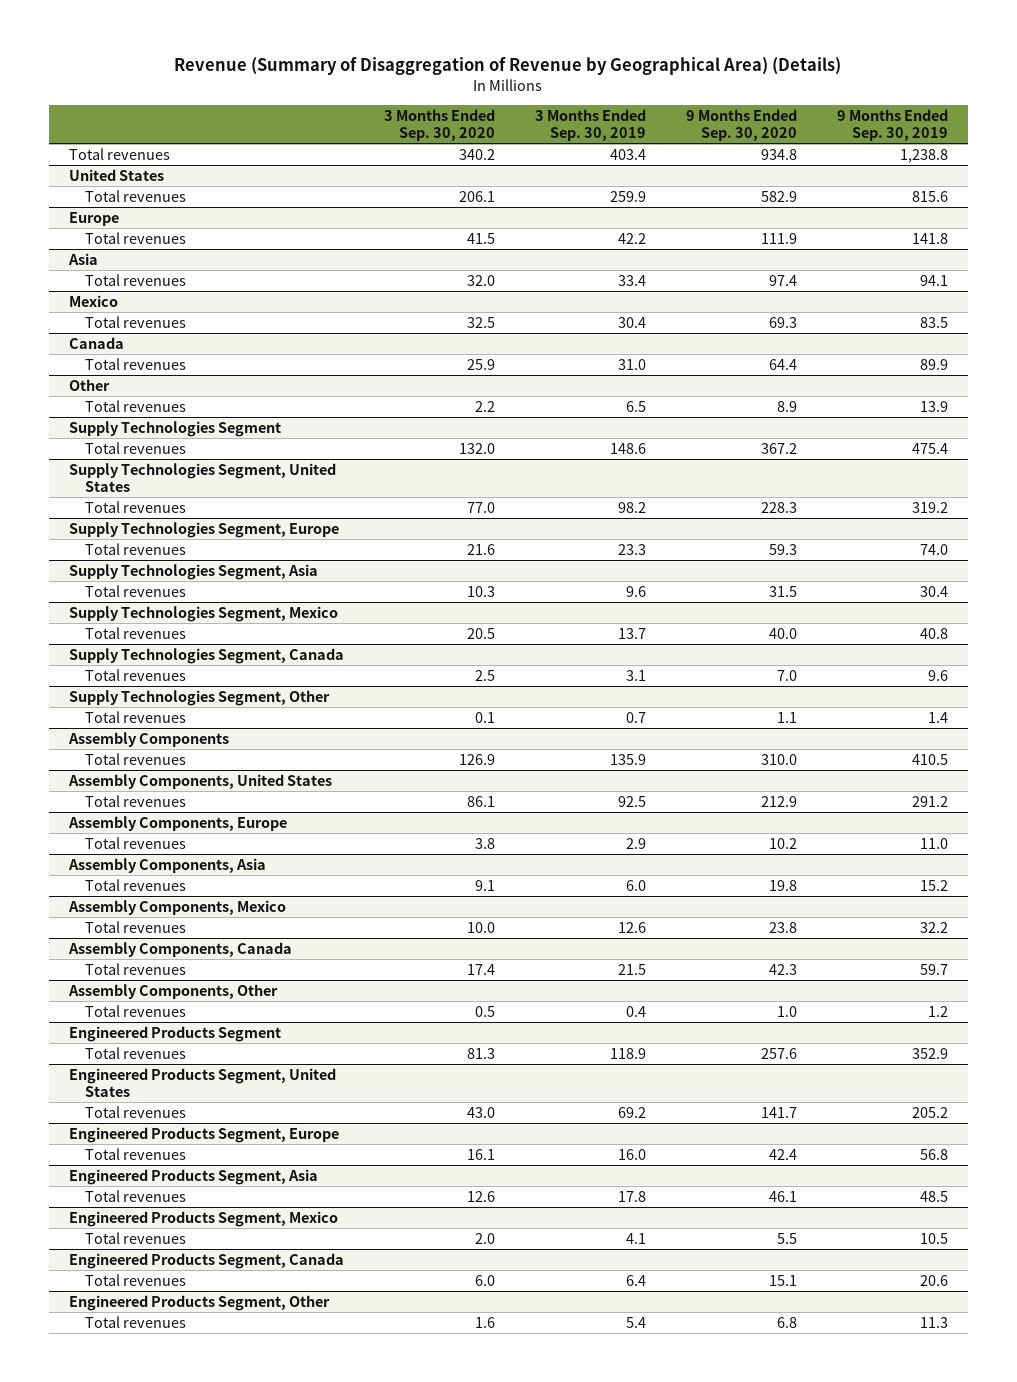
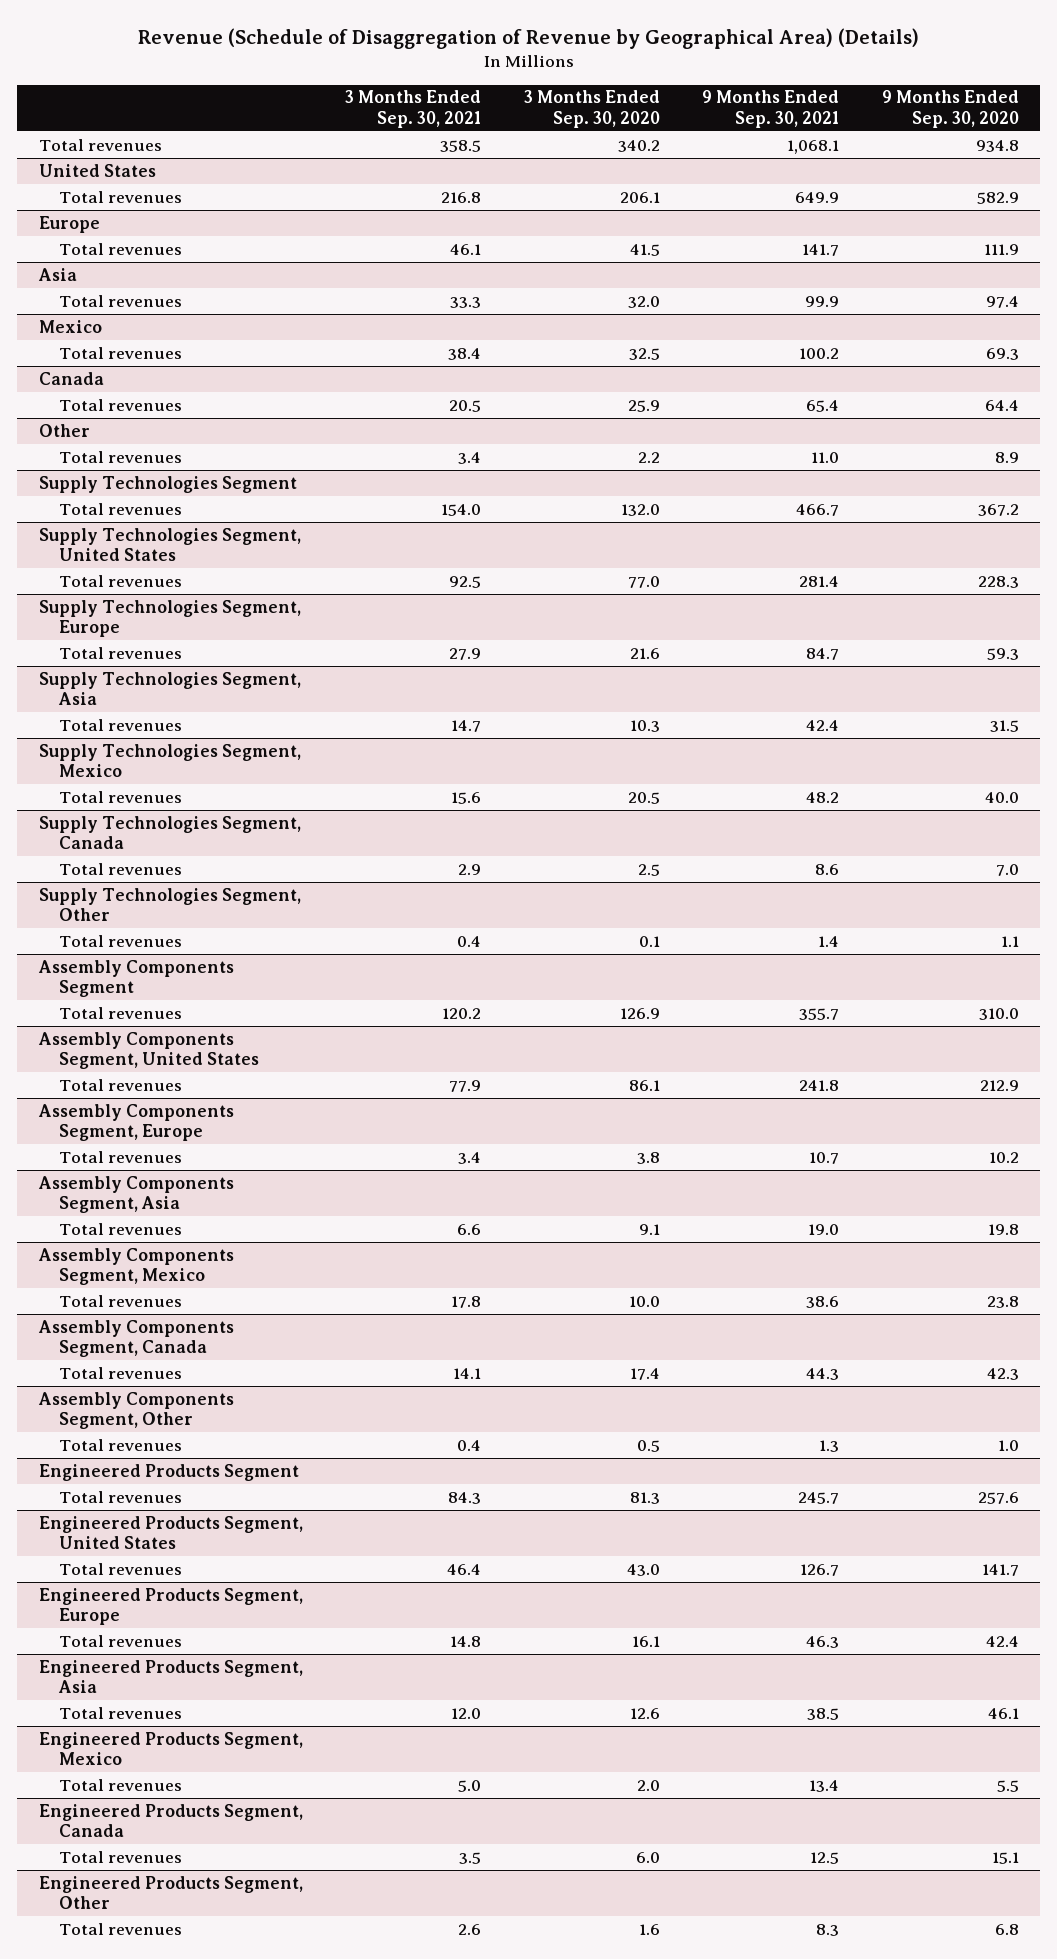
[174,57,842,76] Revenue (Summary of Disaggregation of Revenue by Geographical Area) (Details) -> [137,28,919,50] Revenue (Schedule of Disaggregation of Revenue by Geographical Area) (Details)
[534,109,646,142] 3 Months Ended Sep. 30, 2019 -> none
[837,109,949,142] 9 Months Ended Sep. 30, 2019 -> none
none -> [345,90,482,129] 3 Months Ended Sep. 30, 2021
none -> [702,90,840,129] 9 Months Ended Sep. 30, 2021
[67,731,229,747] Assembly Components -> [37,959,234,998] Assembly Components Segment
[67,773,332,789] Assembly Components, United States -> [37,1031,259,1070] Assembly Components Segment, United States
[67,815,287,831] Assembly Components, Europe -> [37,1103,234,1142] Assembly Components Segment, Europe
[67,857,266,873] Assembly Components, Asia -> [37,1175,234,1214] Assembly Components Segment, Asia
[67,899,286,915] Assembly Components, Mexico -> [37,1247,234,1286] Assembly Components Segment, Mexico
[67,941,292,957] Assembly Components, Canada -> [37,1319,234,1358] Assembly Components Segment, Canada
[67,983,278,999] Assembly Components, Other -> [37,1391,234,1430] Assembly Components Segment, Other

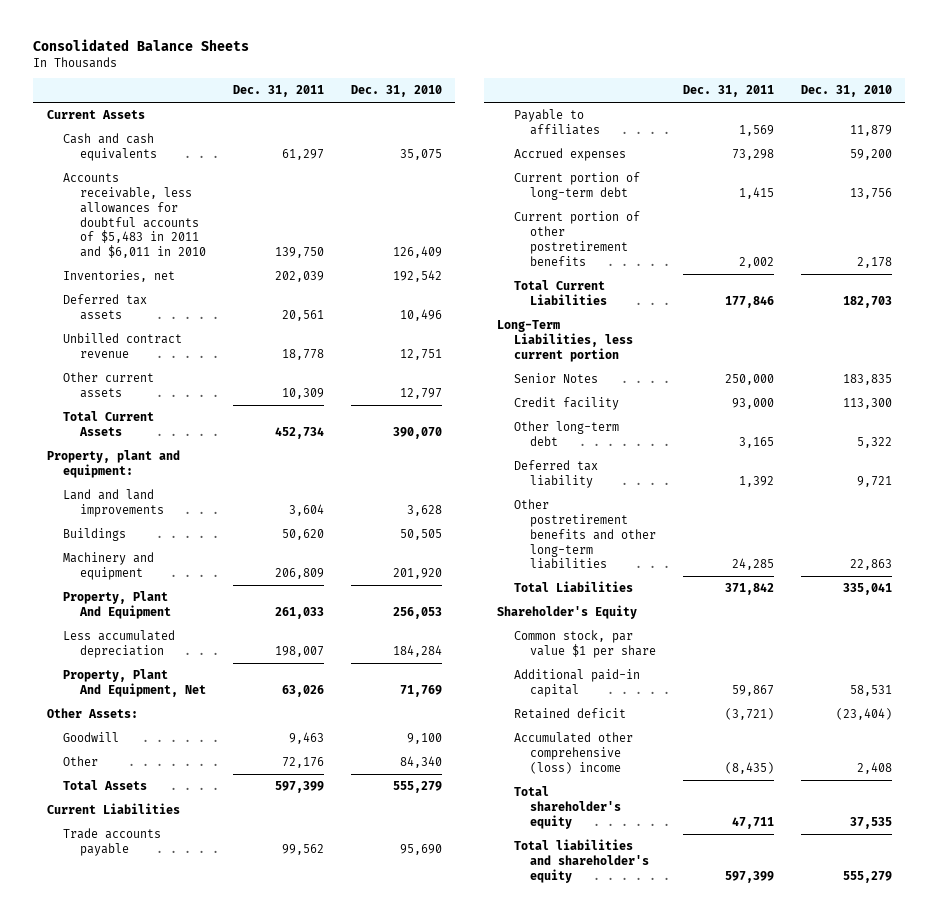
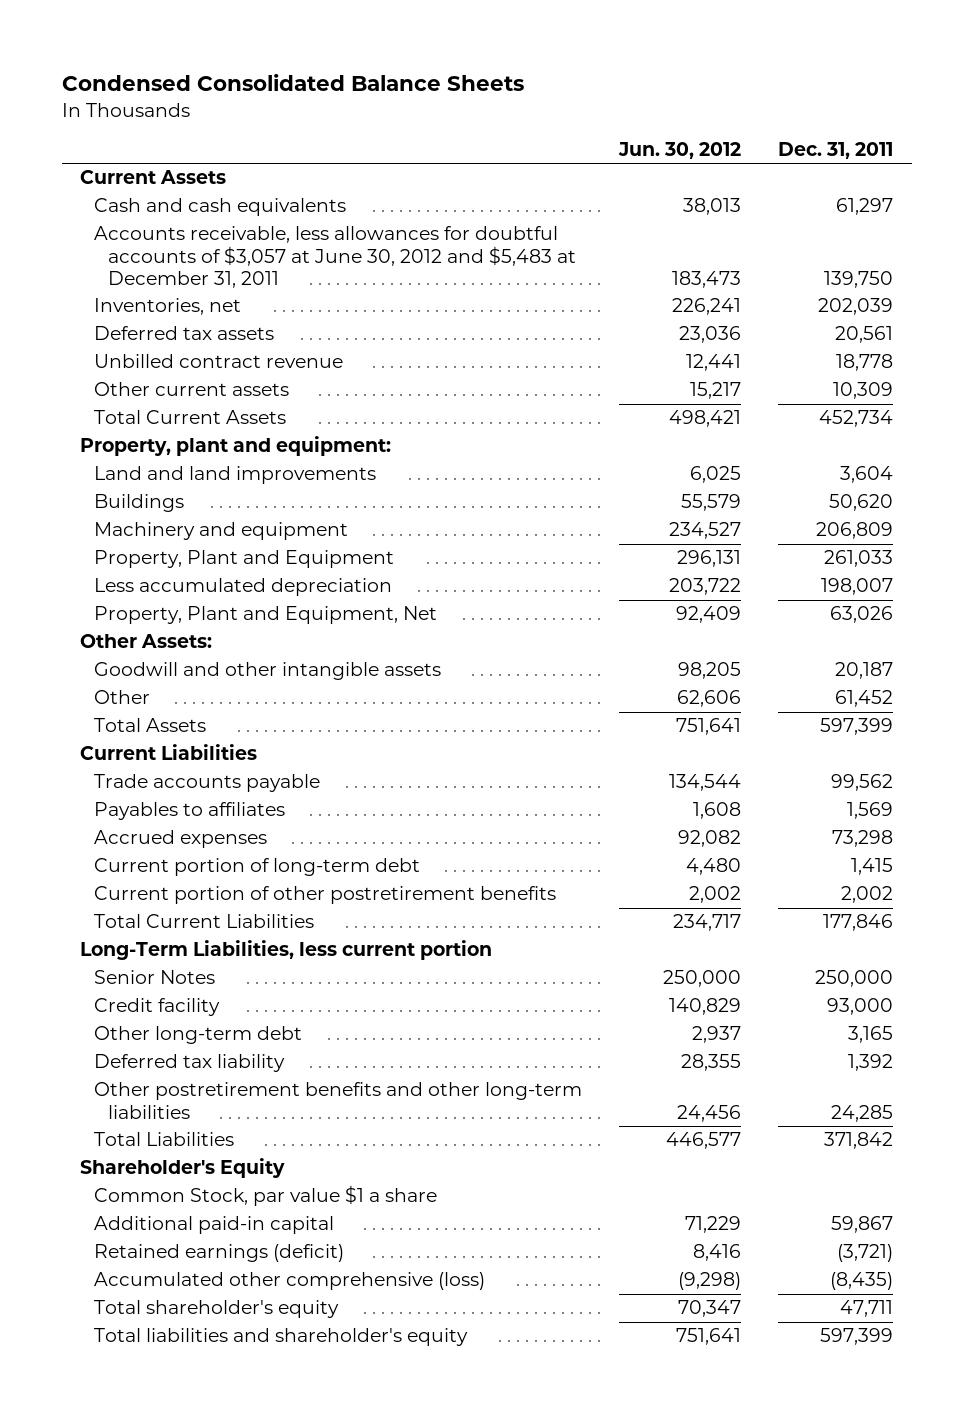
[33,39,250,52] Consolidated Balance Sheets -> [61,74,524,92] Condensed Consolidated Balance Sheets
[350,85,442,98] Dec. 31, 2010 -> none
none -> [618,142,742,160] Jun. 30, 2012
[63,173,207,259] Accounts receivable, less allowances for doubtful accounts of $5,483 in 2011 and $6,011 in 2010 -> [94,226,576,289] Accounts receivable, less allowances for doubtful accounts of $3,057 at June 30, 2012 and $5,483 at December 31, 2011
[63,591,172,619] Property, Plant And Equipment -> [94,550,395,569] Property, Plant and Equipment
[63,669,207,697] Property, Plant And Equipment, Net -> [94,606,438,625] Property, Plant and Equipment, Net
[63,732,120,743] Goodwill -> [94,662,442,681] Goodwill and other intangible assets
[288,732,324,745] 9,463 -> [835,662,894,680] 20,187
[281,757,324,769] 72,176 -> [835,690,894,708] 61,452
[513,109,601,135] Payable to affiliates -> [94,802,286,821] Payables to affiliates
[513,630,657,658] Common stock, par value $1 per share -> [94,1185,438,1207] Common Stock, par value $1 a share
[513,708,626,720] Retained deficit -> [94,1244,345,1263] Retained earnings (deficit)
[513,732,633,774] Accumulated other comprehensive (loss) income -> [94,1272,486,1291] Accumulated other comprehensive (loss)

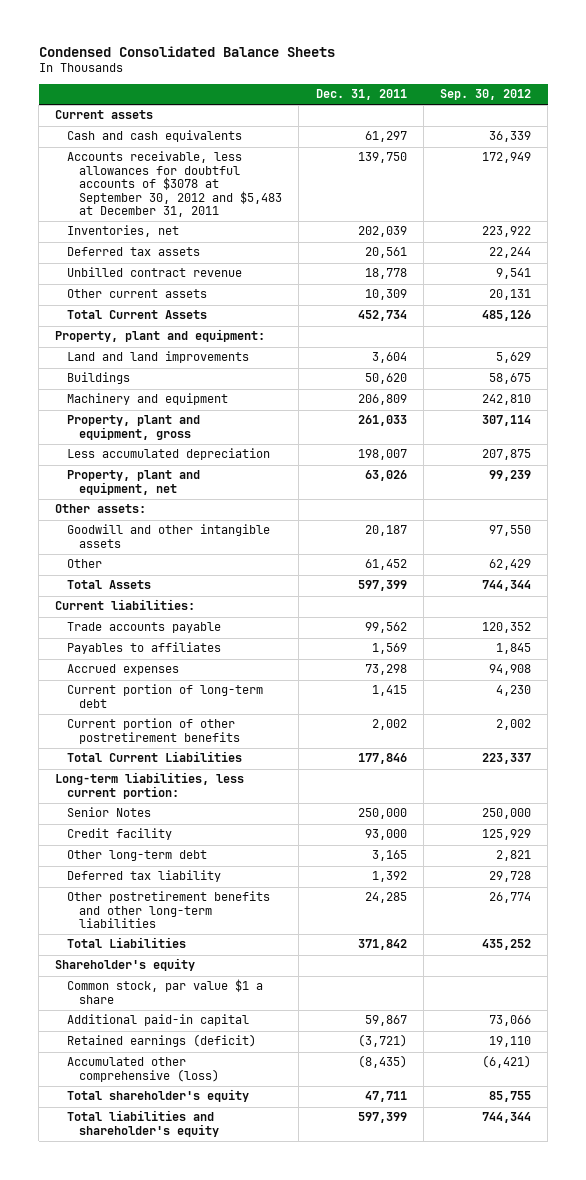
[618,142,742,160] Jun. 30, 2012 -> none
none -> [439,89,531,101] Sep. 30, 2012
[80,170,227,185] Current Assets -> [55,110,154,120] Current assets
[94,226,576,289] Accounts receivable, less allowances for doubtful accounts of $3,057 at June 30, 2012 and $5,483 at December 31, 2011 -> [67,151,283,217] Accounts receivable, less allowances for doubtful accounts of $3078 at September 30, 2012 and $5,483 at December 31, 2011
[94,550,395,569] Property, Plant and Equipment -> [67,415,201,440] Property, plant and equipment, gross
[94,606,438,625] Property, Plant and Equipment, Net -> [67,470,201,495] Property, plant and equipment, net
[80,634,213,649] Other Assets: -> [55,504,147,514] Other assets:
[80,744,258,761] Current Liabilities -> [55,599,196,611] Current liabilities:
[80,940,493,961] Long-Term Liabilities, less current portion -> [55,772,245,799] Long-term liabilities, less current portion:
[80,1158,286,1179] Shareholder's Equity -> [55,958,196,972] Shareholder's equity
[94,1185,438,1207] Common Stock, par value $1 a share -> [67,979,264,1004] Common stock, par value $1 a share

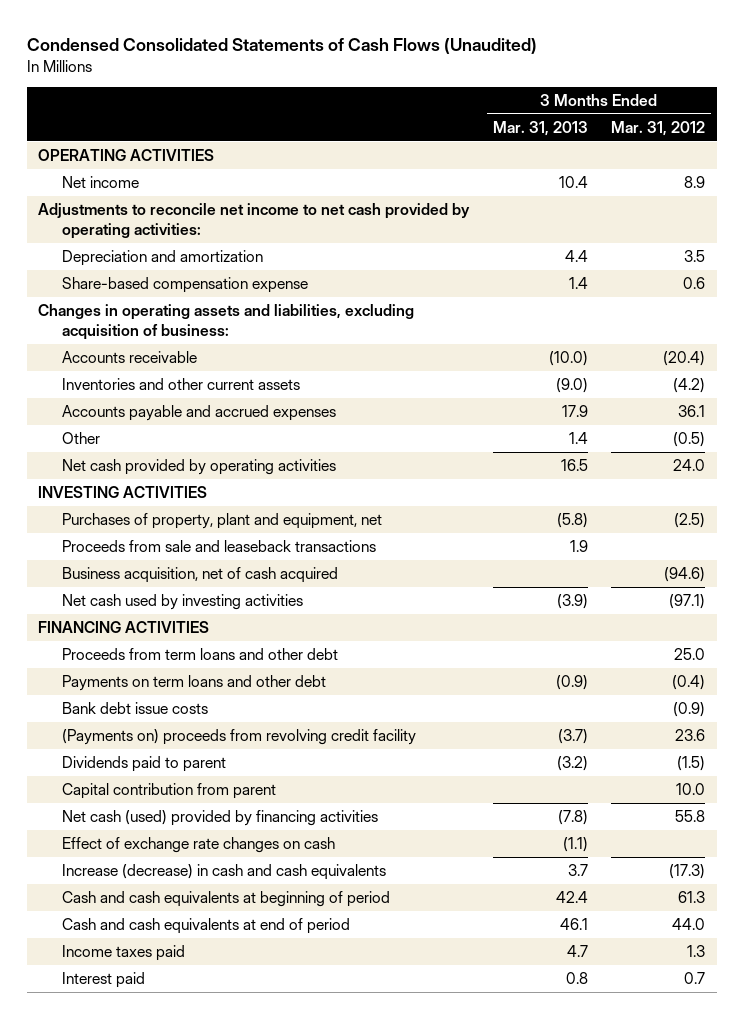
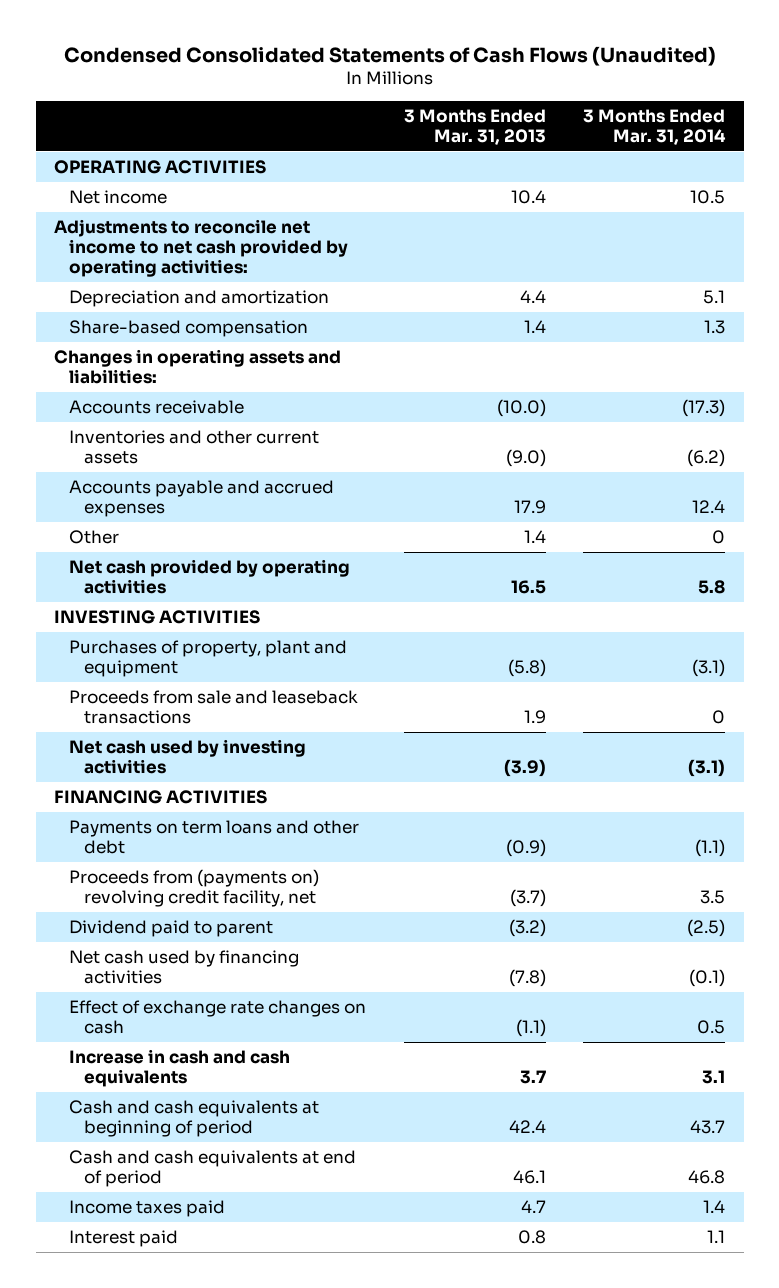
[611,120,706,136] Mar. 31, 2012 -> none
none -> [582,109,726,146] 3 Months Ended Mar. 31, 2014
[62,277,309,294] Share-based compensation expense -> [69,319,309,337] Share-based compensation
[38,304,415,340] Changes in operating assets and liabilities, excluding acquisition of business: -> [54,348,342,384] Changes in operating assets and liabilities:
[62,513,383,530] Purchases of property, plant and equipment, net -> [69,639,348,677] Purchases of property, plant and equipment
[62,567,339,584] Business acquisition, net of cash acquired -> none
[62,648,339,661] Proceeds from term loans and other debt -> none
[62,702,209,715] Bank debt issue costs -> none
[62,783,277,800] Capital contribution from parent -> none
[62,729,417,746] (Payments on) proceeds from revolving credit facility -> [69,868,320,907] Proceeds from (payments on) revolving credit facility, net
[62,756,227,773] Dividends paid to parent -> [69,919,274,937] Dividend paid to parent
[62,810,379,827] Net cash (used) provided by financing activities -> [69,949,300,984] Net cash used by financing activities
[62,864,387,881] Increase (decrease) in cash and cash equivalents -> [69,1048,291,1087] Increase in cash and cash equivalents

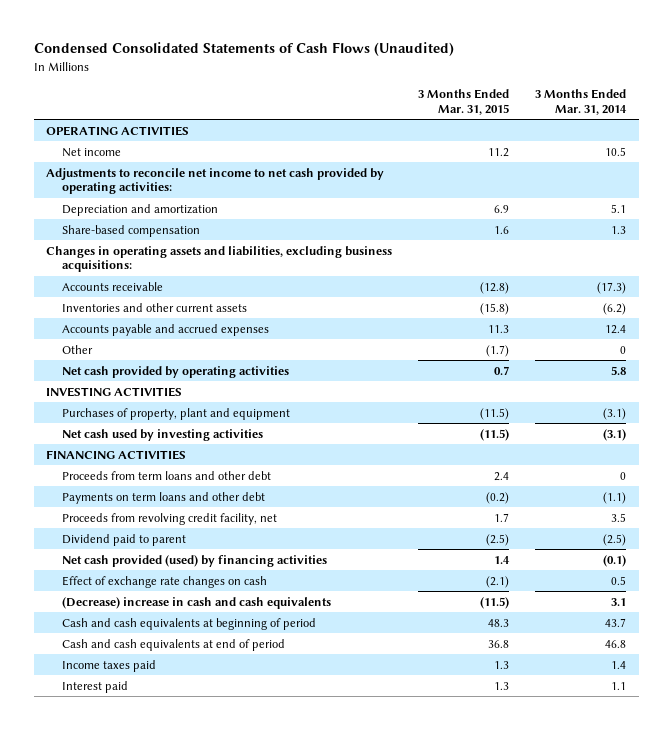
[403,109,546,146] 3 Months Ended Mar. 31, 2013 -> none
none -> [418,88,510,115] 3 Months Ended Mar. 31, 2015
[54,348,342,384] Changes in operating assets and liabilities: -> [46,245,393,273] Changes in operating assets and liabilities, excluding business acquisitions:
[69,689,359,724] Proceeds from sale and leaseback transactions -> none
none -> [62,470,272,480] Proceeds from term loans and other debt
[69,868,320,907] Proceeds from (payments on) revolving credit facility, net -> [62,512,278,525] Proceeds from revolving credit facility, net
[69,949,300,984] Net cash used by financing activities -> [62,554,328,567] Net cash provided (used) by financing activities
[69,1048,291,1087] Increase in cash and cash equivalents -> [62,596,332,609] (Decrease) increase in cash and cash equivalents

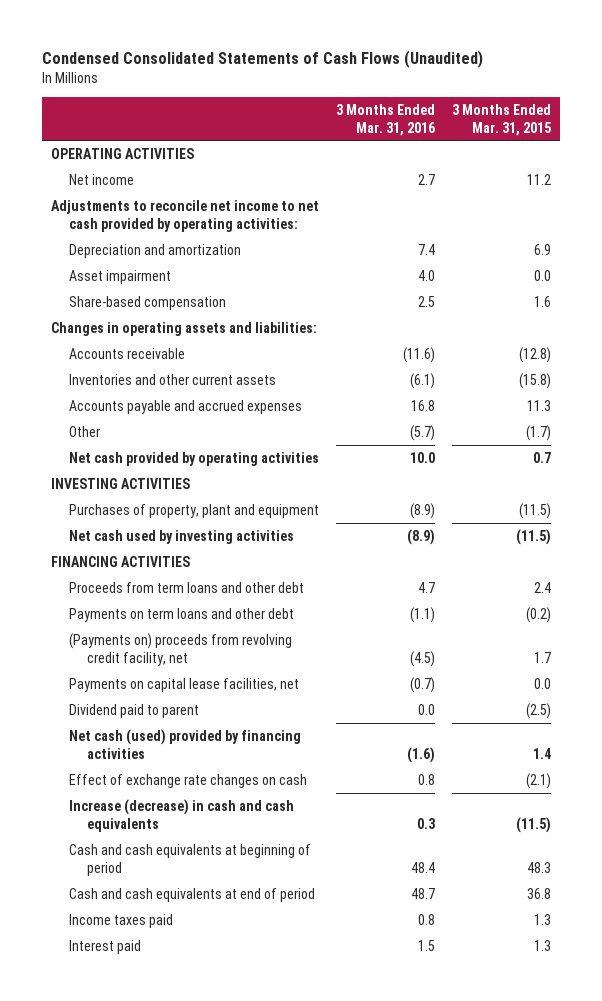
[534,88,627,115] 3 Months Ended Mar. 31, 2014 -> none
none -> [336,103,436,136] 3 Months Ended Mar. 31, 2016
none -> [68,269,171,284] Asset impairment
[46,245,393,273] Changes in operating assets and liabilities, excluding business acquisitions: -> [51,321,318,336] Changes in operating assets and liabilities:
[62,512,278,525] Proceeds from revolving credit facility, net -> [68,632,292,666] (Payments on) proceeds from revolving credit facility, net
none -> [68,677,299,692] Payments on capital lease facilities, net
[62,554,328,567] Net cash provided (used) by financing activities -> [68,728,301,759] Net cash (used) provided by financing activities
[62,596,332,609] (Decrease) increase in cash and cash equivalents -> [68,798,294,832] Increase (decrease) in cash and cash equivalents

